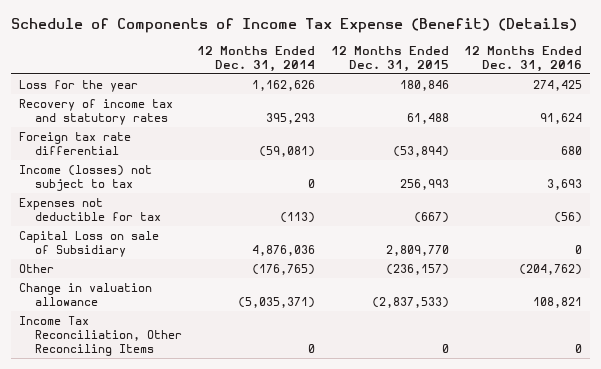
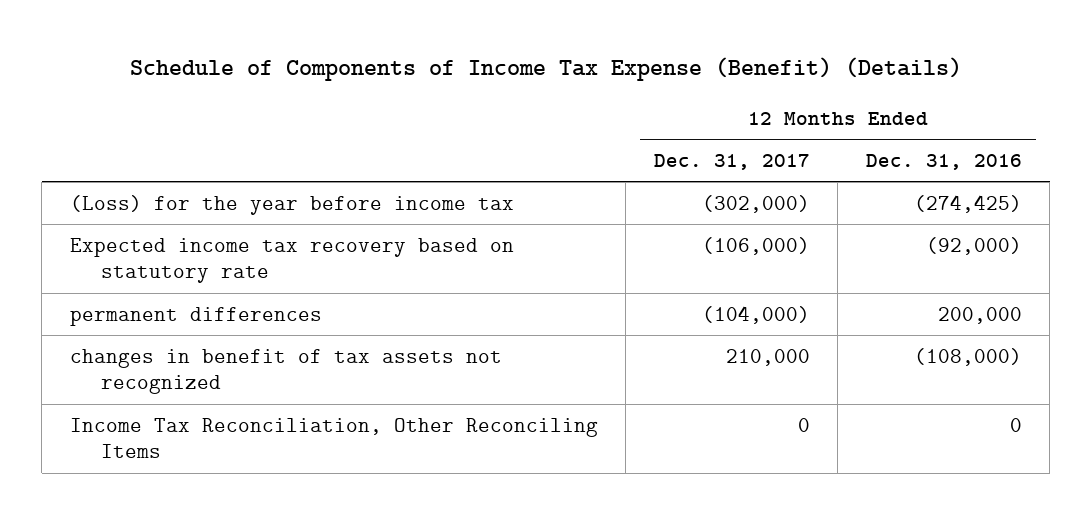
[197,45,316,72] 12 Months Ended Dec. 31, 2014 -> none
[330,45,449,72] 12 Months Ended Dec. 31, 2015 -> none
none -> [653,153,810,170] Dec. 31, 2017
[18,132,131,156] Foreign tax rate differential -> none
[18,165,152,192] Income (losses) not subject to tax -> none
[18,198,161,222] Expenses not deductible for tax -> none
[18,231,159,258] Capital Loss on sale of Subsidiary -> none
[18,264,54,274] Other -> none
[18,283,152,307] Change in valuation allowance -> none
[18,80,138,93] Loss for the year -> [69,194,514,215] (Loss) for the year before income tax
[533,80,583,92] 274,425 -> [913,194,1022,213] (274,425)
[18,99,173,126] Recovery of income tax and statutory rates -> [69,237,514,284] Expected income tax recovery based on statutory rate
[540,113,583,125] 91,624 -> [925,236,1022,255] (92,000)
none -> [69,306,322,326] permanent differences
none -> [69,348,502,395] changes in benefit of tax assets not recognized

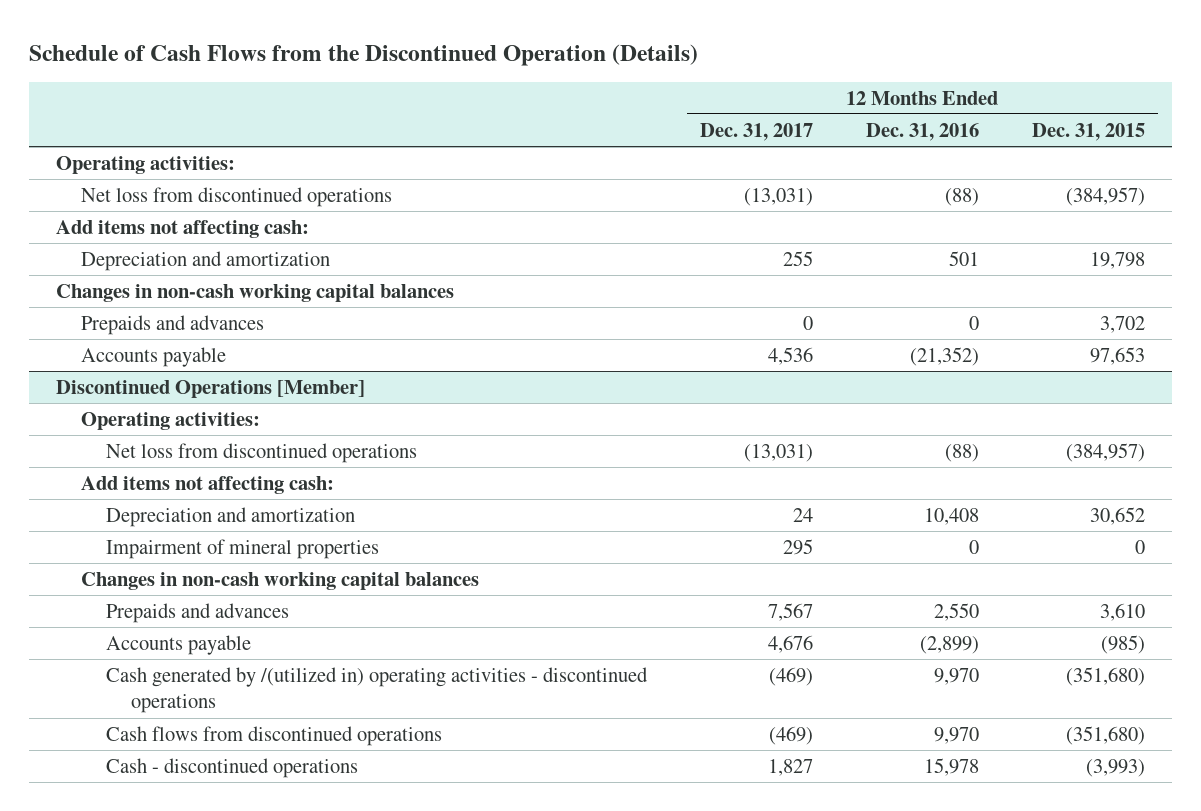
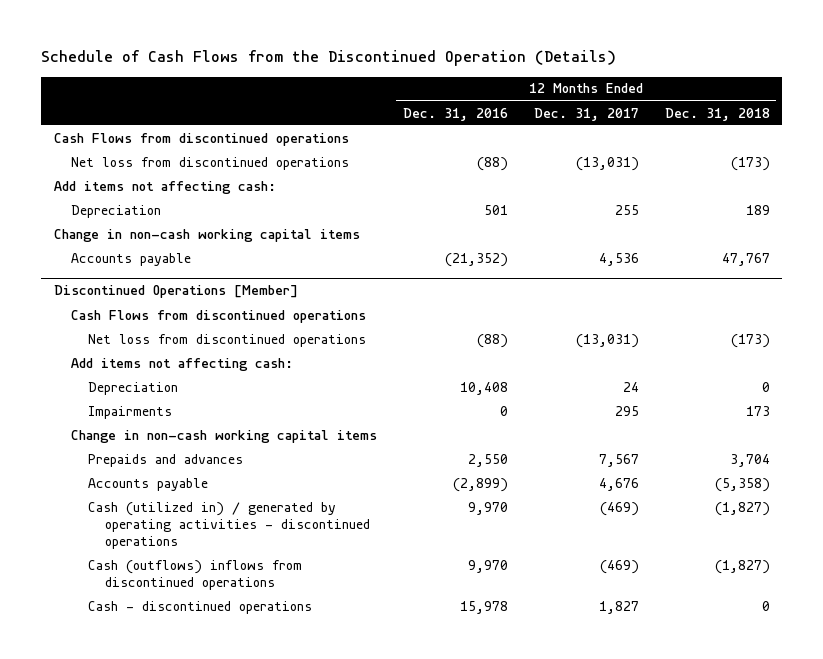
[1032,122,1146,141] Dec. 31, 2015 -> none
none -> [664,107,770,121] Dec. 31, 2018
[55,155,235,174] Operating activities: -> [53,132,349,146] Cash Flows from discontinued operations
[80,314,264,335] Prepaids and advances -> none
[80,250,330,271] Depreciation and amortization -> [70,204,161,218] Depreciation
[55,283,454,302] Changes in non-cash working capital balances -> [53,228,360,242] Change in non-cash working capital items
[80,411,260,430] Operating activities: -> [70,309,366,323] Cash Flows from discontinued operations
[105,506,355,527] Depreciation and amortization -> [87,381,178,395] Depreciation
[105,538,379,559] Impairment of mineral properties -> [87,405,172,419] Impairments
[80,571,479,590] Changes in non-cash working capital balances -> [70,429,377,443] Change in non-cash working capital items
[105,666,648,714] Cash generated by /(utilized in) operating activities - discontinued operations -> [87,501,370,549] Cash (utilized in) / generated by operating activities - discontinued operations
[105,725,442,746] Cash flows from discontinued operations -> [87,559,302,590] Cash (outflows) inflows from discontinued operations

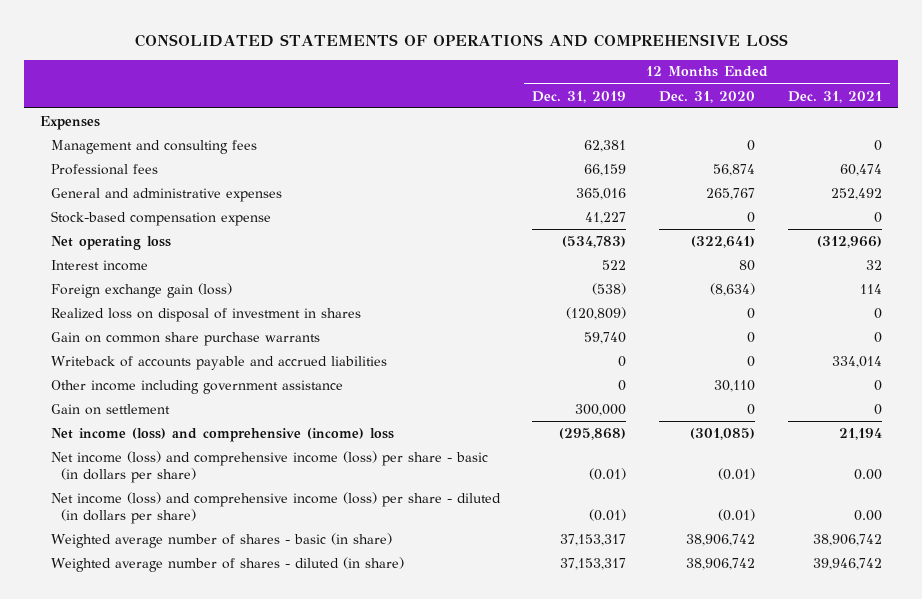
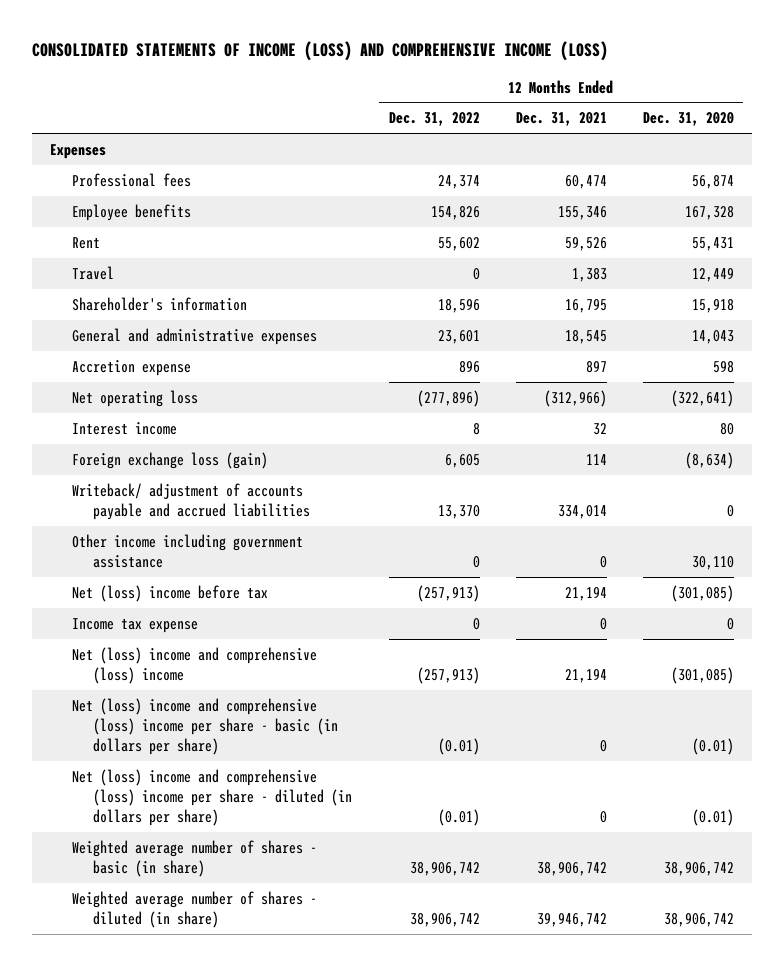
[135,33,789,47] CONSOLIDATED STATEMENTS OF OPERATIONS AND COMPREHENSIVE LOSS -> [32,41,609,62] CONSOLIDATED STATEMENTS OF INCOME (LOSS) AND COMPREHENSIVE INCOME (LOSS)
[532,90,627,103] Dec. 31, 2019 -> none
none -> [388,112,480,127] Dec. 31, 2022
[50,139,257,154] Management and consulting fees -> none
[50,210,271,226] Stock-based compensation expense -> none
none -> [71,203,191,221] Employee benefits
none -> [71,236,100,249] Rent
none -> [71,265,114,280] Travel
none -> [71,296,247,311] Shareholder's information
[706,187,756,200] 265,767 -> [692,329,735,344] 14,043
[830,187,882,200] 252,492 -> [564,329,607,344] 18,545
none -> [71,359,191,376] Accretion expense
[50,307,361,322] Realized loss on disposal of investment in shares -> none
[50,331,320,346] Gain on common share purchase warrants -> none
[50,282,232,298] Foreign exchange gain (loss) -> [71,451,268,469] Foreign exchange loss (gain)
[50,355,387,370] Writeback of accounts payable and accrued liabilities -> [71,482,311,520] Writeback/ adjustment of accounts payable and accrued liabilities
[50,403,170,415] Gain on settlement -> none
none -> [71,584,268,602] Net (loss) income before tax
none -> [71,617,198,633] Income tax expense
[50,427,394,442] Net income (loss) and comprehensive (income) loss -> [71,646,317,684] Net (loss) income and comprehensive (loss) income
[50,450,488,483] Net income (loss) and comprehensive income (loss) per share - basic (in dollars per share) -> [71,697,339,755] Net (loss) income and comprehensive (loss) income per share - basic (in dollars per share)
[853,468,882,480] 0.00 -> [599,739,607,752] 0
[50,491,501,524] Net income (loss) and comprehensive income (loss) per share - diluted (in dollars per share) -> [71,768,353,826] Net (loss) income and comprehensive (loss) income per share - diluted (in dollars per share)
[853,509,882,521] 0.00 -> [599,810,607,823] 0

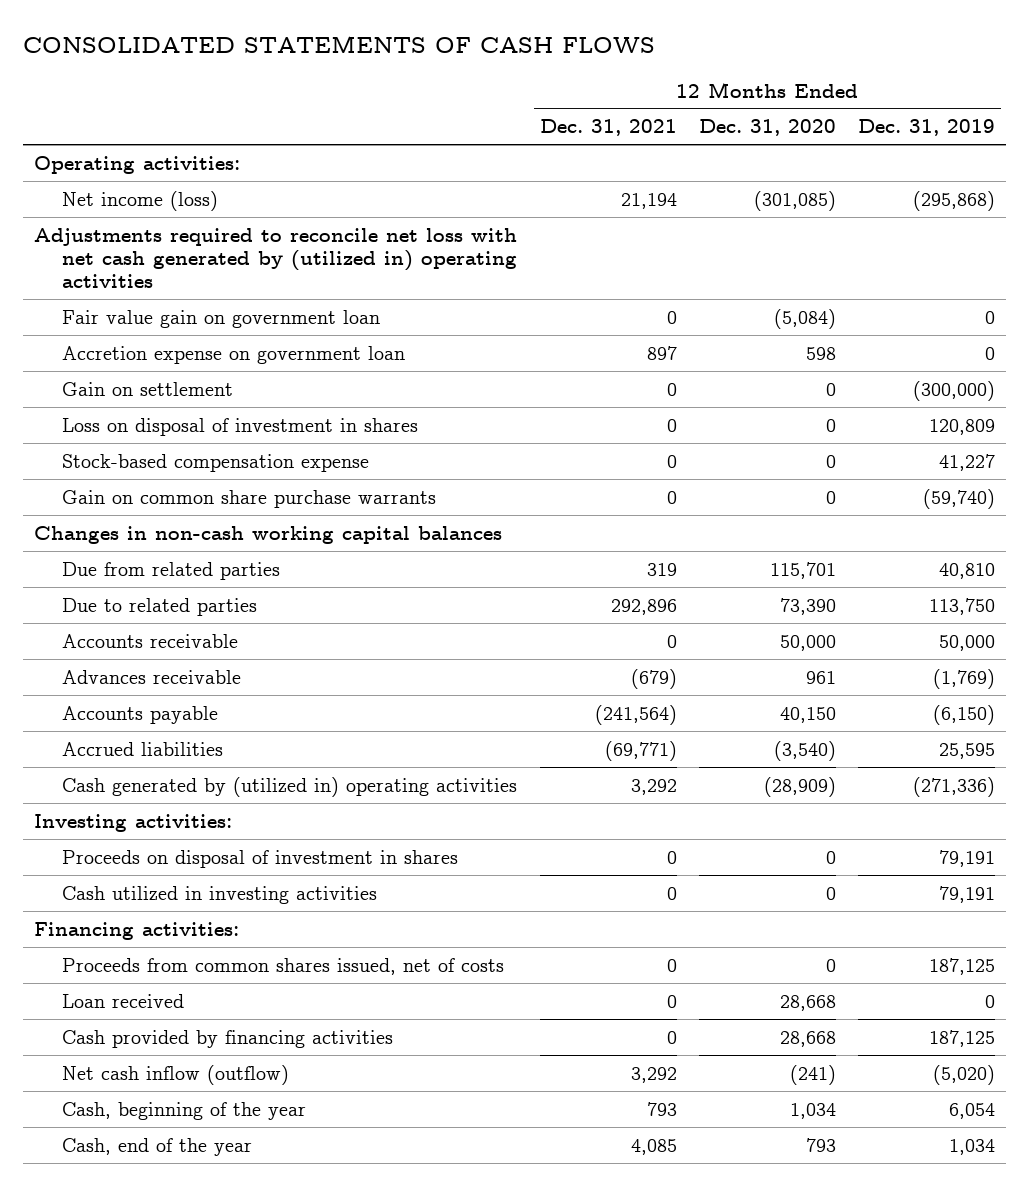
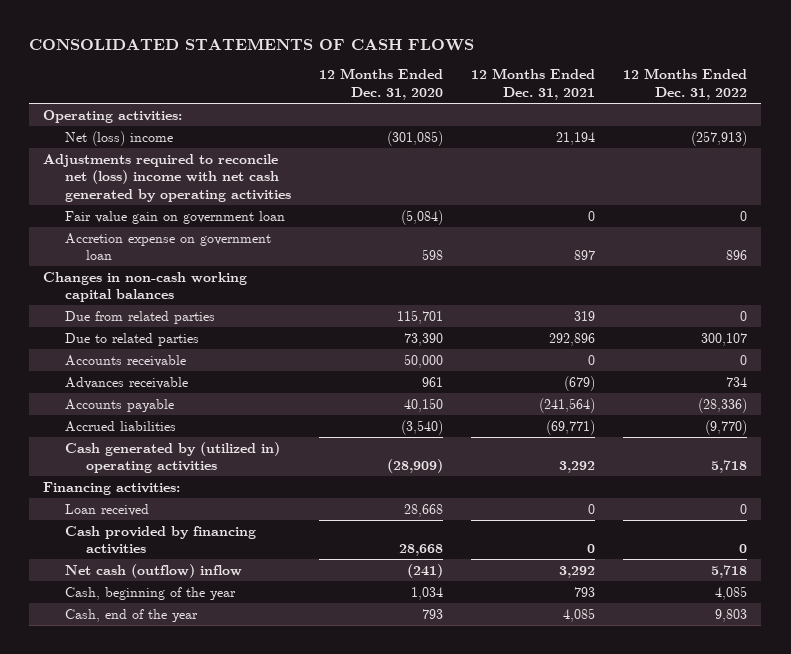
[858,119,996,137] Dec. 31, 2019 -> none
none -> [623,68,748,100] 12 Months Ended Dec. 31, 2022
[62,190,219,211] Net income (loss) -> [64,130,173,146] Net (loss) income
[34,227,518,288] Adjustments required to reconcile net loss with net cash generated by (utilized in) operating activities -> [43,153,291,202] Adjustments required to reconcile net (loss) income with net cash generated by operating activities
[62,381,234,396] Gain on settlement -> none
[62,417,419,436] Loss on disposal of investment in shares -> none
[62,453,370,472] Stock-based compensation expense -> none
[62,489,437,508] Gain on common share purchase warrants -> none
[34,813,233,832] Investing activities: -> none
[62,849,459,868] Proceeds on disposal of investment in shares -> none
[62,885,378,904] Cash utilized in investing activities -> none
[62,957,505,975] Proceeds from common shares issued, net of costs -> none
[62,1064,290,1085] Net cash inflow (outflow) -> [64,563,242,578] Net cash (outflow) inflow

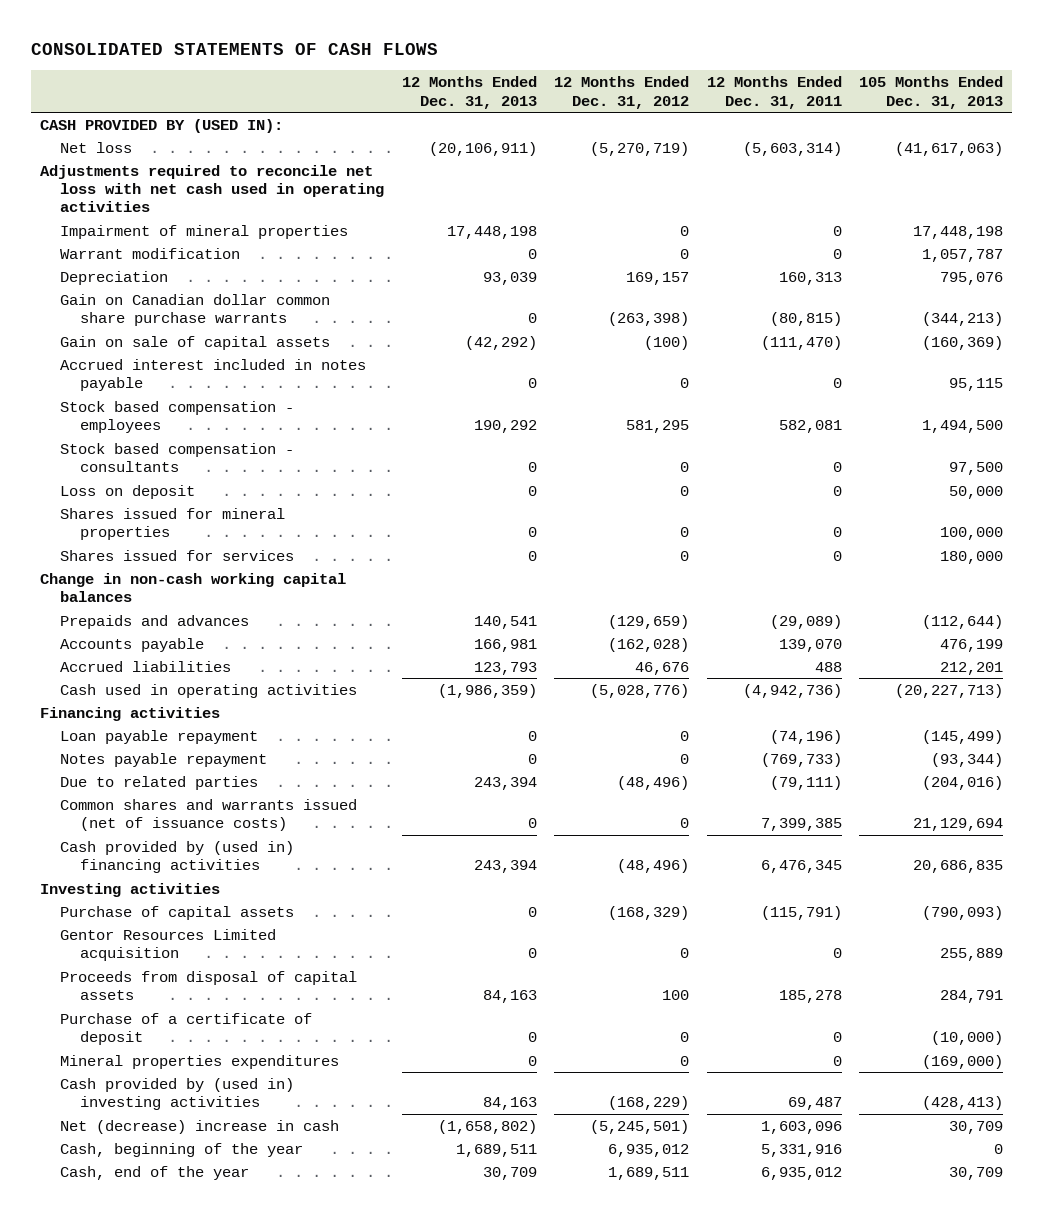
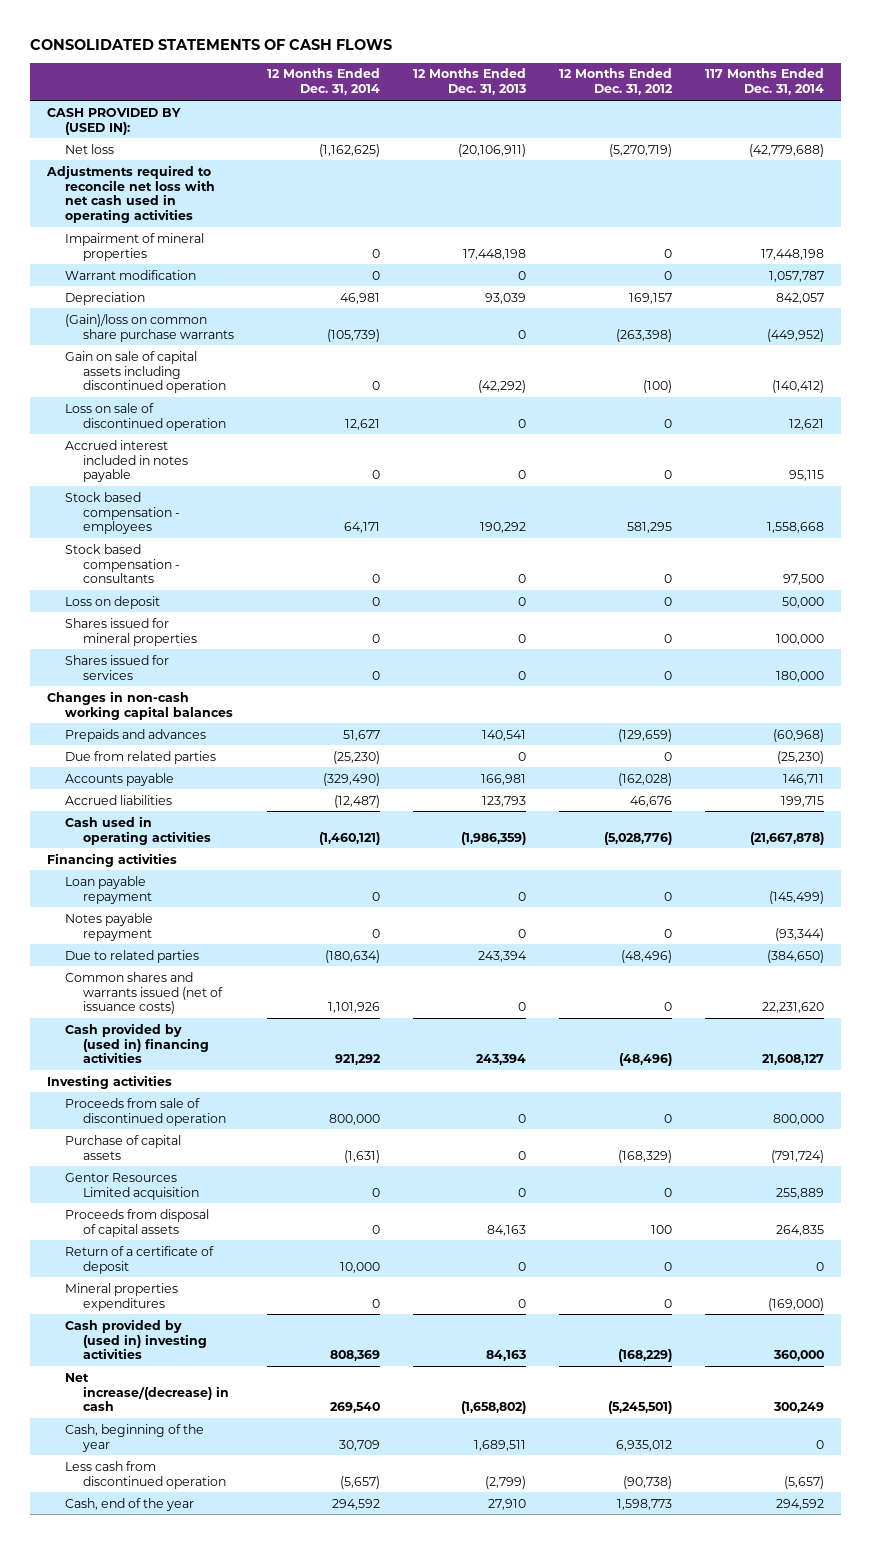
[706,76,842,109] 12 Months Ended Dec. 31, 2011 -> none
[859,76,1004,109] 105 Months Ended Dec. 31, 2013 -> none
none -> [267,68,381,96] 12 Months Ended Dec. 31, 2014
none -> [705,68,825,96] 117 Months Ended Dec. 31, 2014
[60,293,331,327] Gain on Canadian dollar common share purchase warrants -> [65,313,235,342] (Gain)/loss on common share purchase warrants
[60,335,331,350] Gain on sale of capital assets -> [65,350,227,394] Gain on sale of capital assets including discontinued operation
none -> [65,402,227,431] Loss on sale of discontinued operation
[40,572,347,603] Change in non-cash working capital balances -> [46,690,234,720] Changes in non-cash working capital balances
none -> [65,750,217,764] Due from related parties
none -> [65,1097,227,1126] Proceeds from sale of discontinued operation
[60,1012,313,1046] Purchase of a certificate of deposit -> [65,1245,215,1274] Return of a certificate of deposit
[60,1119,340,1134] Net (decrease) increase in cash -> [65,1372,230,1412] Net increase/(decrease) in cash
none -> [65,1460,227,1489] Less cash from discontinued operation
[482,1166,537,1180] 30,709 -> [488,1498,527,1510] 27,910
[608,1166,690,1180] 1,689,511 -> [617,1498,673,1510] 1,598,773

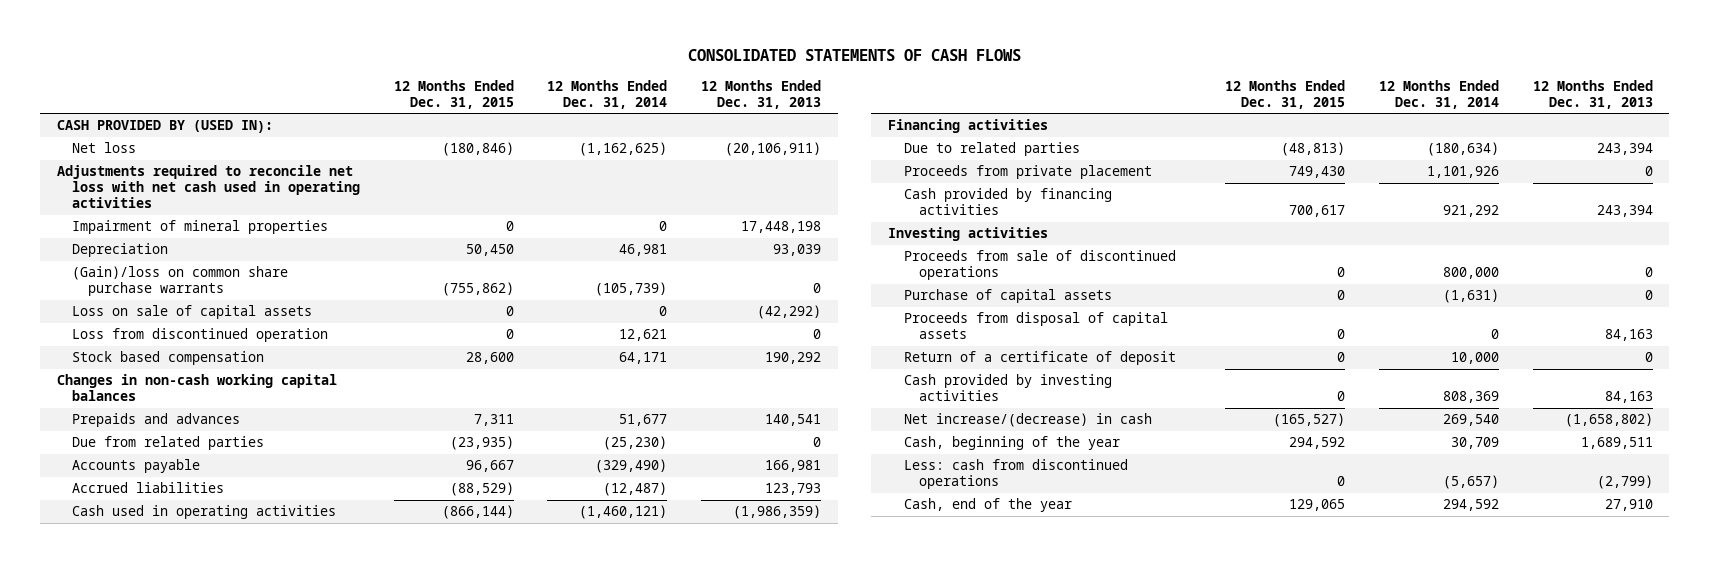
[559,68,674,96] 12 Months Ended Dec. 31, 2012 -> none
[705,68,825,96] 117 Months Ended Dec. 31, 2014 -> none
none -> [393,79,514,109] 12 Months Ended Dec. 31, 2015
[65,269,197,280] Warrant modification -> none
[65,439,189,483] Accrued interest included in notes payable -> none
[65,543,181,584] Stock based compensation - consultants -> none
[65,595,161,609] Loss on deposit -> none
[65,617,198,646] Shares issued for mineral properties -> none
[65,654,170,680] Shares issued for services -> none
[65,350,227,394] Gain on sale of capital assets including discontinued operation -> [72,305,313,320] Loss on sale of capital assets
[65,402,227,431] Loss on sale of discontinued operation -> [72,328,329,343] Loss from discontinued operation
[65,491,181,535] Stock based compensation - employees -> [72,351,265,366] Stock based compensation
[65,875,153,904] Loan payable repayment -> none
[65,912,154,941] Notes payable repayment -> none
[65,971,224,1015] Common shares and warrants issued (net of issuance costs) -> [903,165,1152,180] Proceeds from private placement
[65,1022,210,1064] Cash provided by (used in) financing activities -> [903,188,1112,216] Cash provided by financing activities
[65,1097,227,1126] Proceeds from sale of discontinued operation -> [903,250,1176,281] Proceeds from sale of discontinued operations
[65,1172,200,1200] Gentor Resources Limited acquisition -> none
[65,1282,179,1311] Mineral properties expenditures -> none
[65,1318,208,1360] Cash provided by (used in) investing activities -> [903,374,1112,402] Cash provided by investing activities
[65,1460,227,1489] Less cash from discontinued operation -> [903,459,1128,490] Less: cash from discontinued operations

